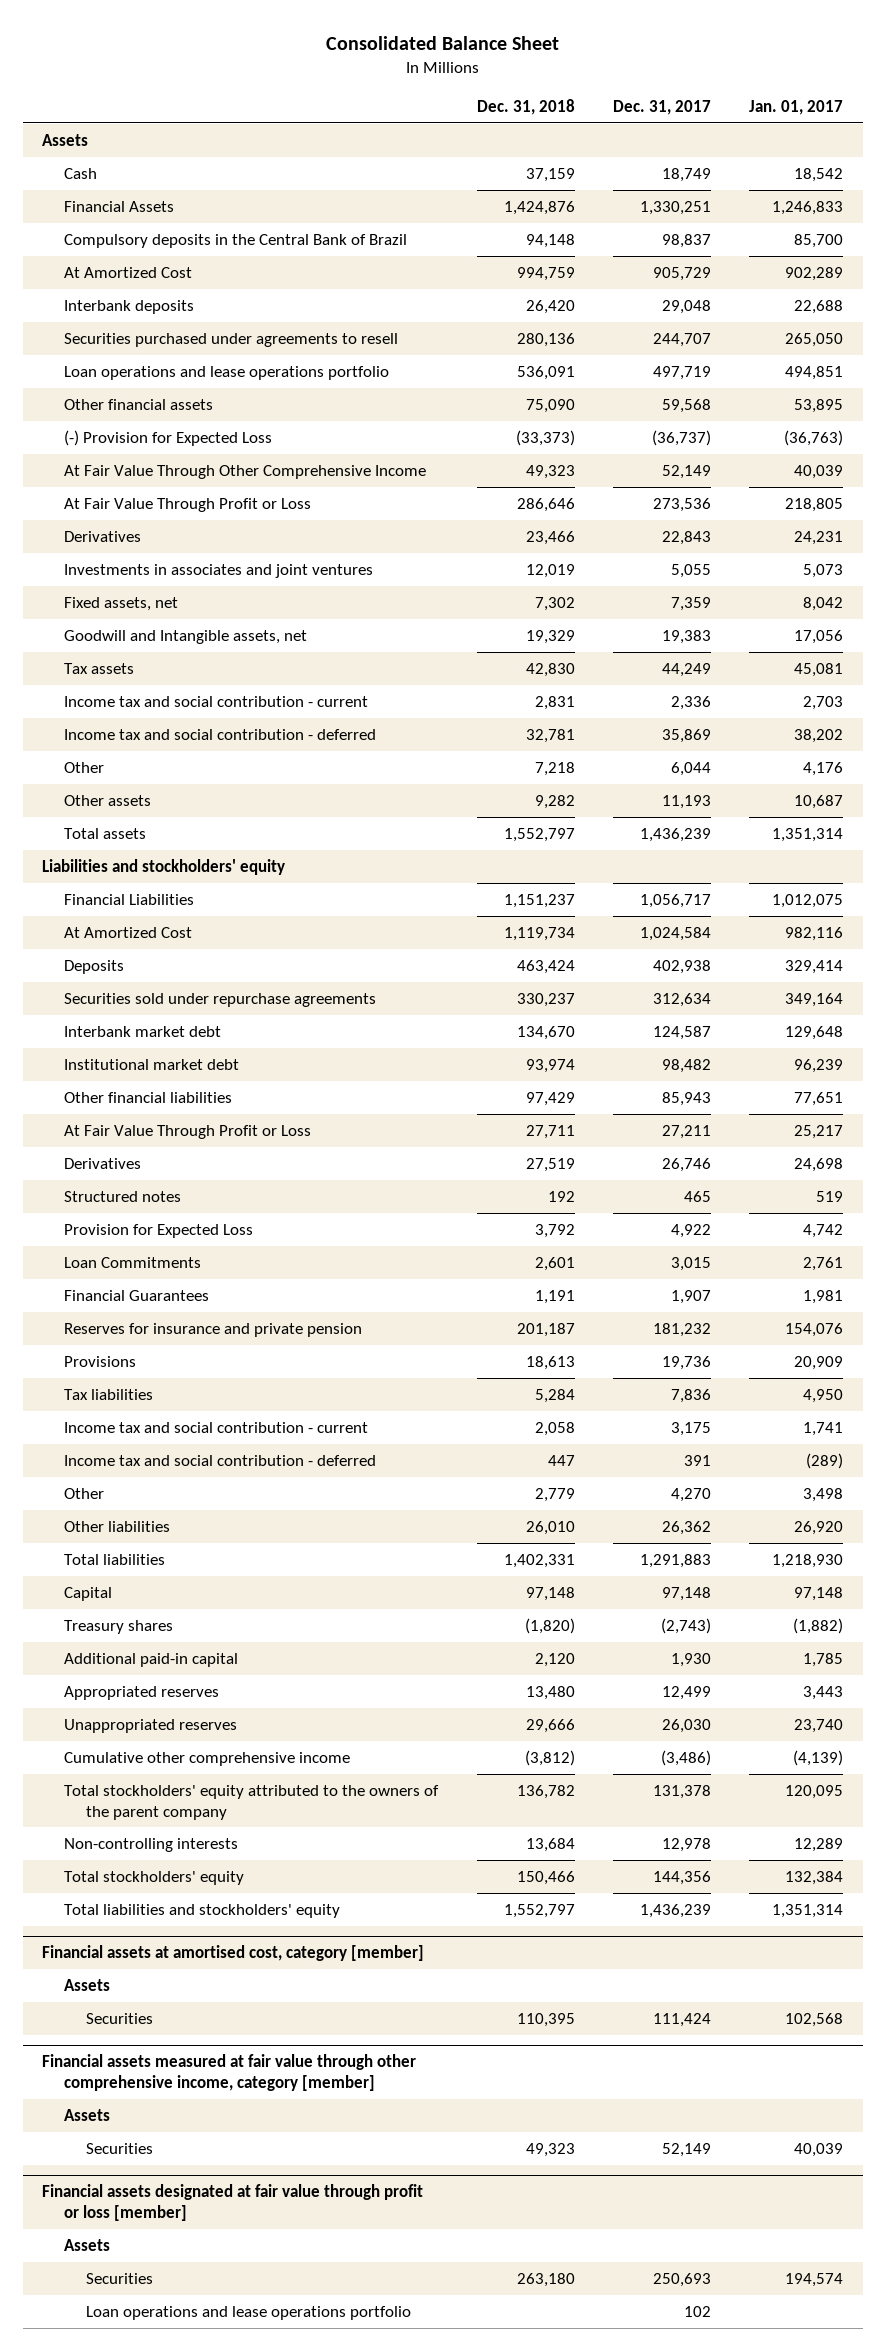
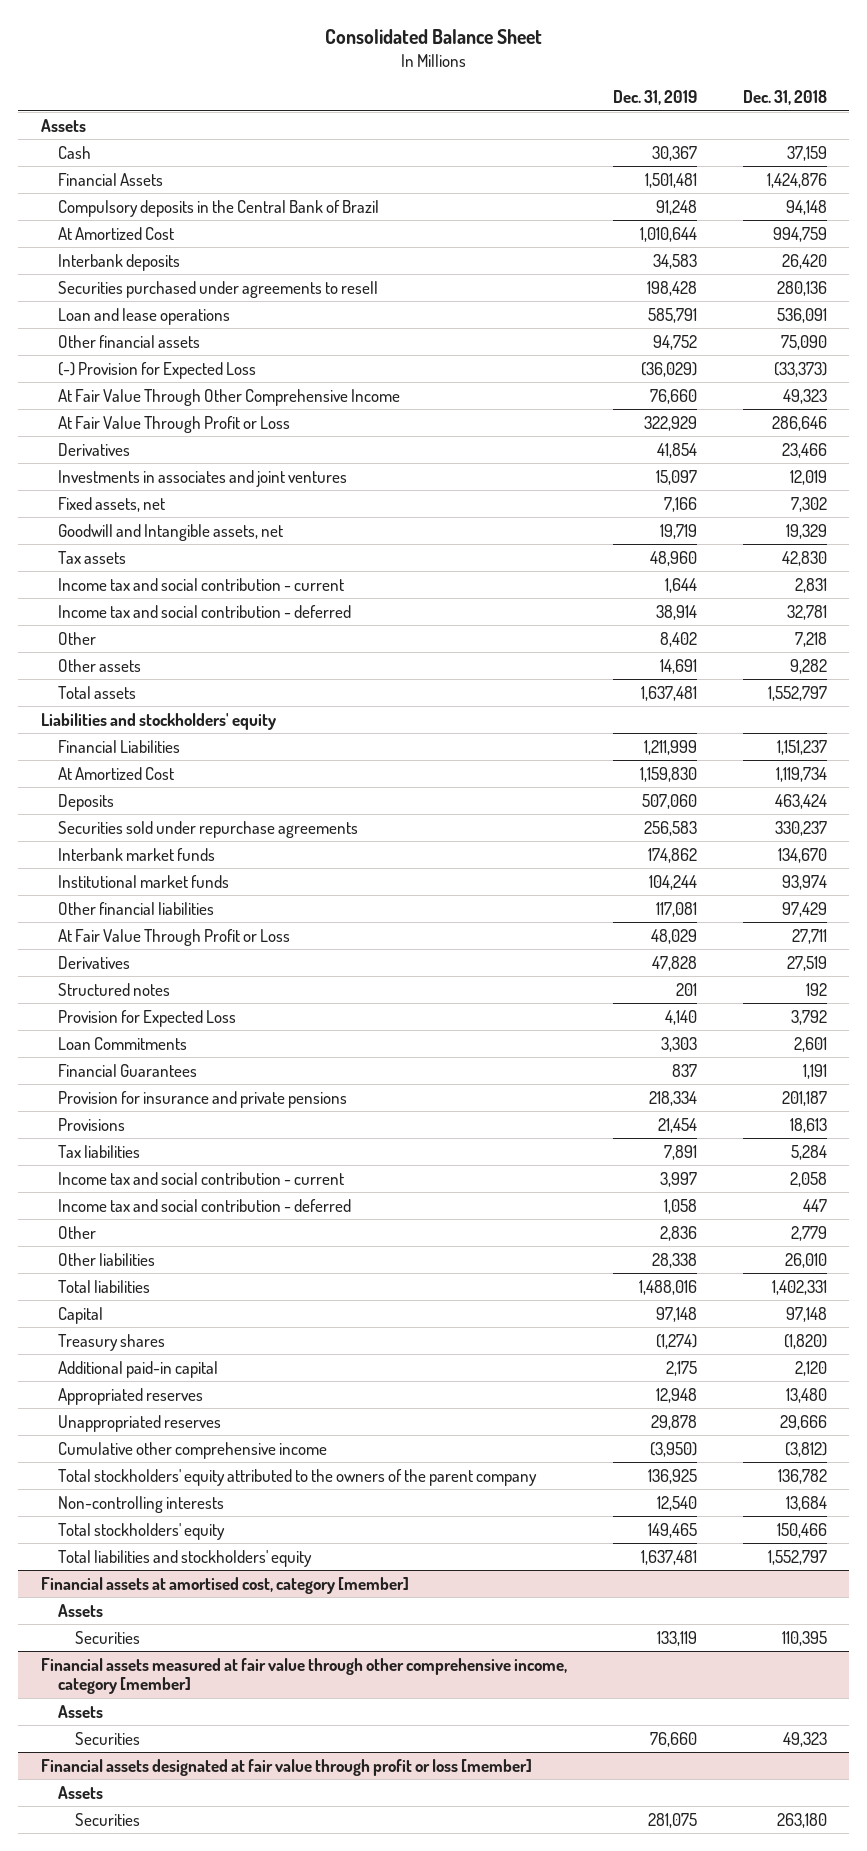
[613,99,712,115] Dec. 31, 2017 -> none
[749,99,844,115] Jan. 01, 2017 -> none
none -> [612,90,697,106] Dec. 31, 2019
[64,365,390,380] Loan operations and lease operations portfolio -> [57,307,230,325] Loan and lease operations
[64,1025,222,1037] Interbank market debt -> [57,847,215,861] Interbank market funds
[64,1058,240,1070] Institutional market debt -> [57,874,229,888] Institutional market funds
[64,1322,363,1337] Reserves for insurance and private pension -> [57,1090,347,1108] Provision for insurance and private pensions
[86,2305,412,2320] Loan operations and lease operations portfolio -> none

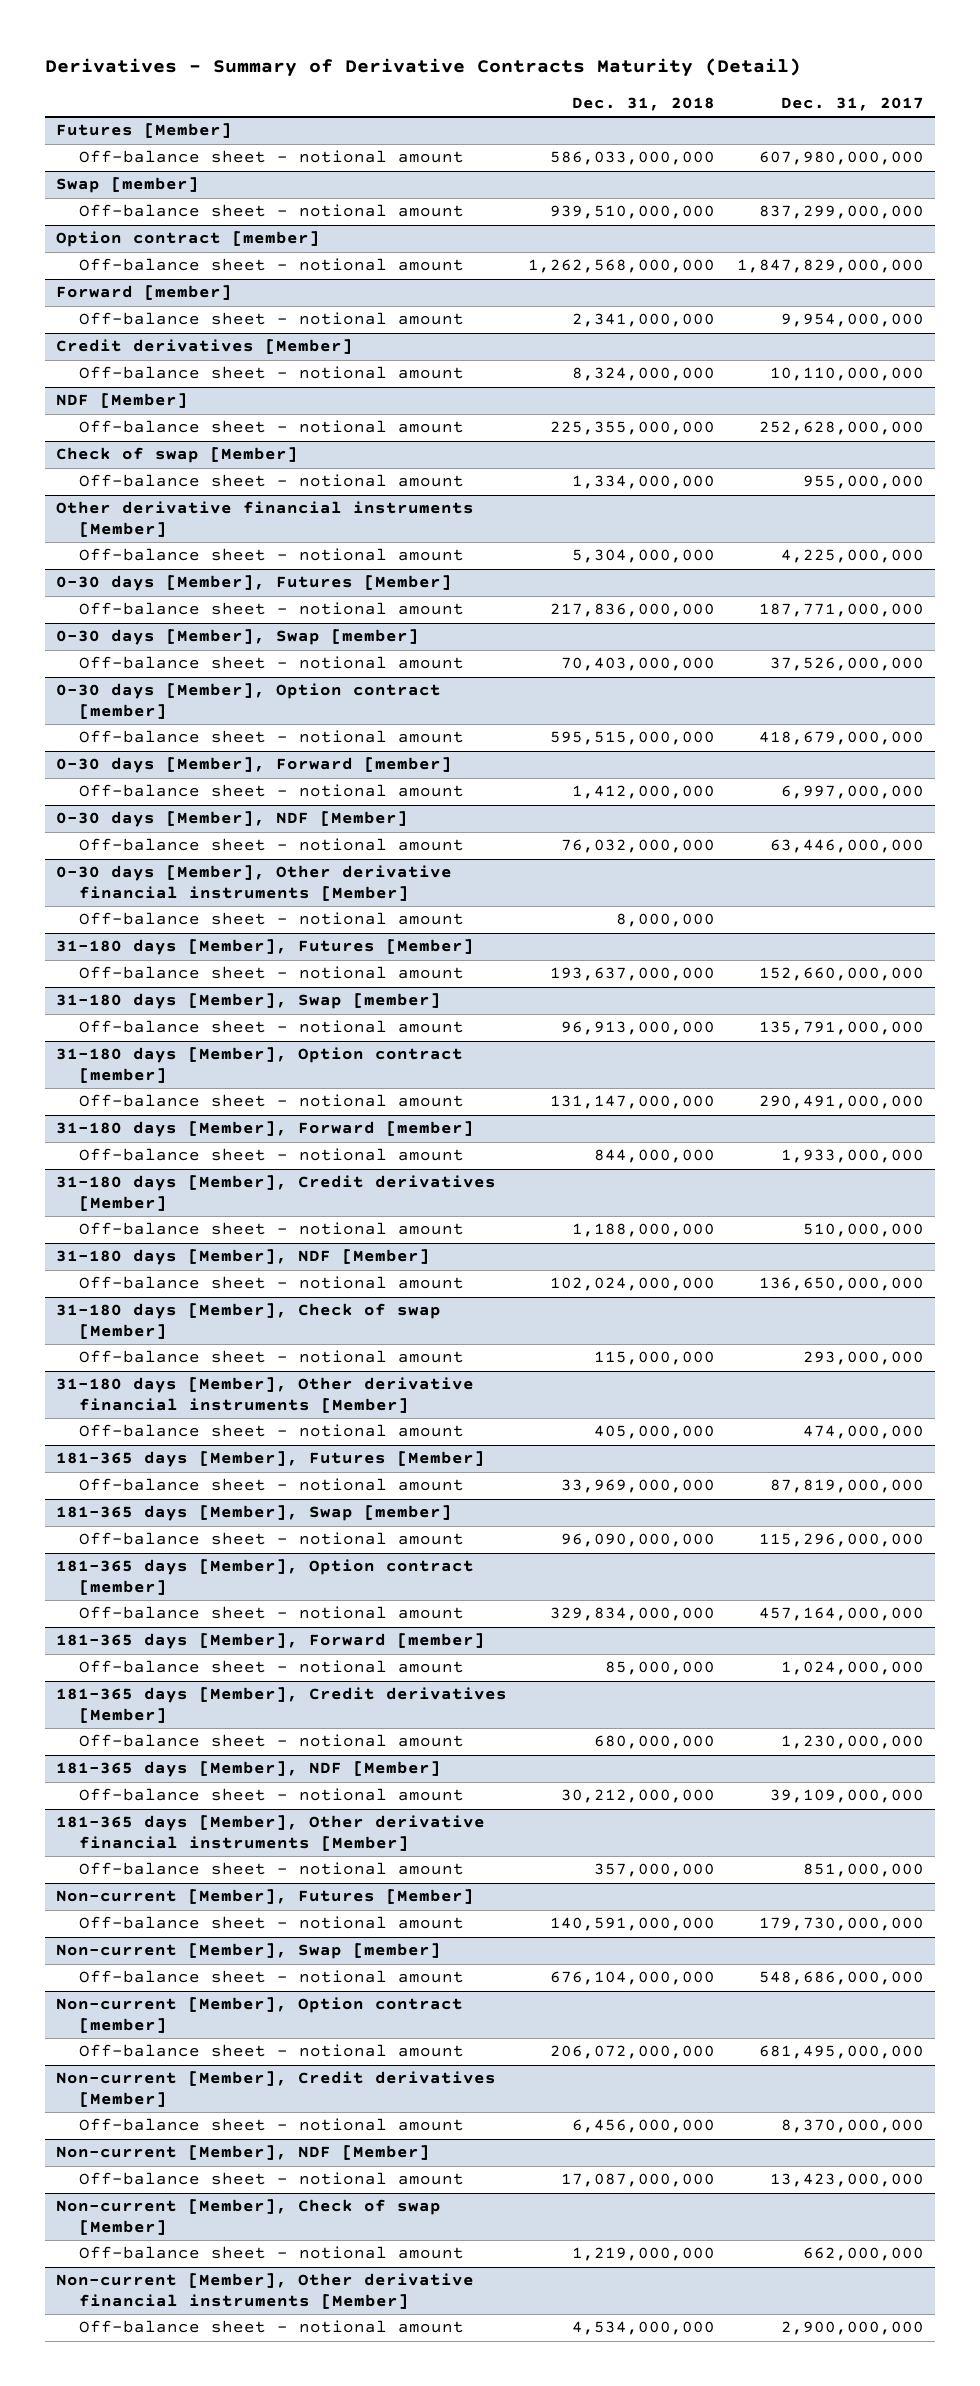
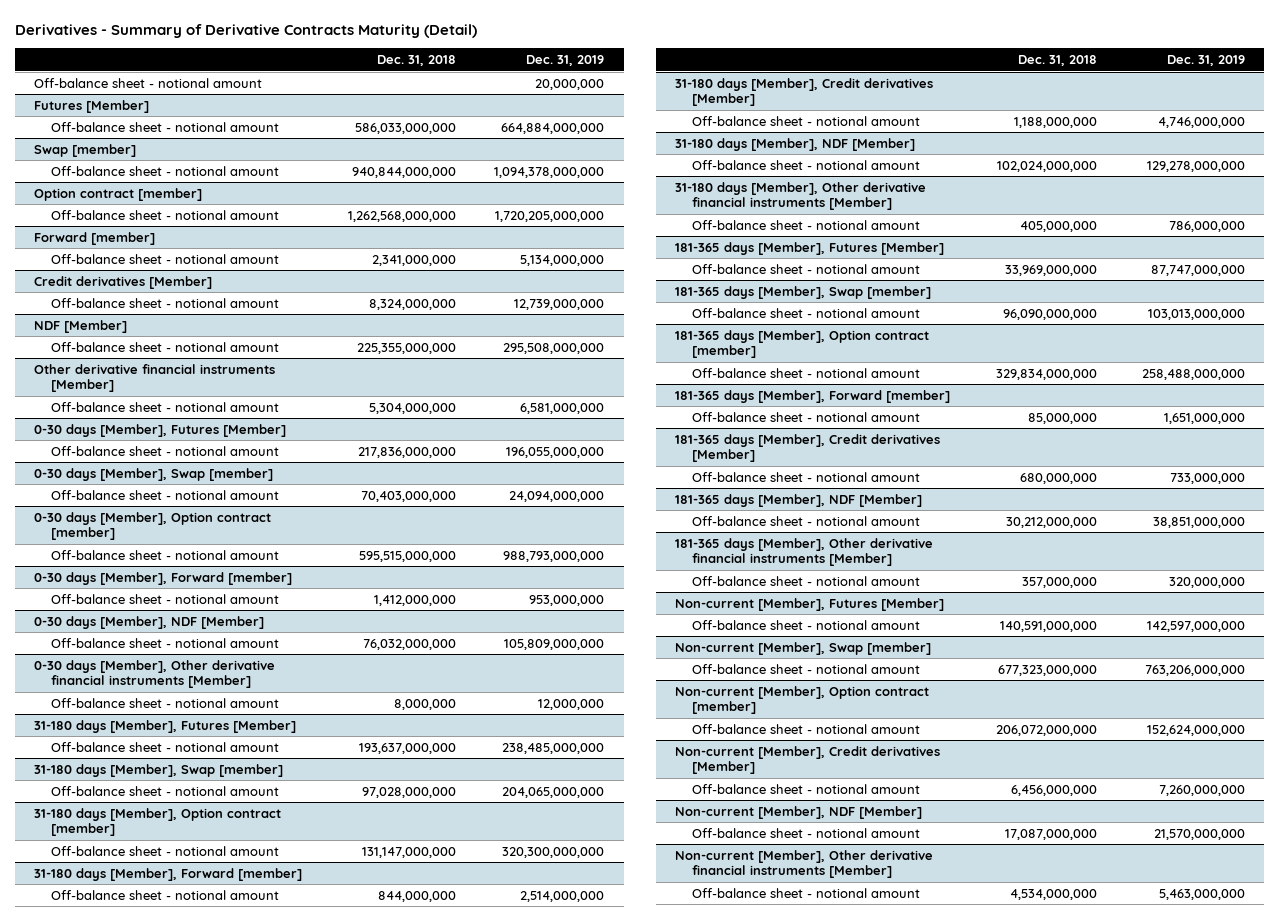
[780,97,924,112] Dec. 31, 2017 -> none
none -> [526,55,605,67] Dec. 31, 2019
none -> [34,77,263,88] Off-balance sheet - notional amount
[550,205,716,220] 939,510,000,000 -> [351,166,456,178] 940,844,000,000
[55,447,298,464] Check of swap [Member] -> none
[78,474,464,488] Off-balance sheet - notional amount -> none
[561,1021,716,1036] 96,913,000,000 -> [361,786,456,798] 97,028,000,000
[55,1303,441,1340] 31-180 days [Member], Check of swap [Member] -> none
[78,1350,464,1364] Off-balance sheet - notional amount -> none
[550,1971,716,1986] 676,104,000,000 -> [997,664,1097,676] 677,323,000,000
[55,2199,441,2236] Non-current [Member], Check of swap [Member] -> none
[78,2246,464,2260] Off-balance sheet - notional amount -> none

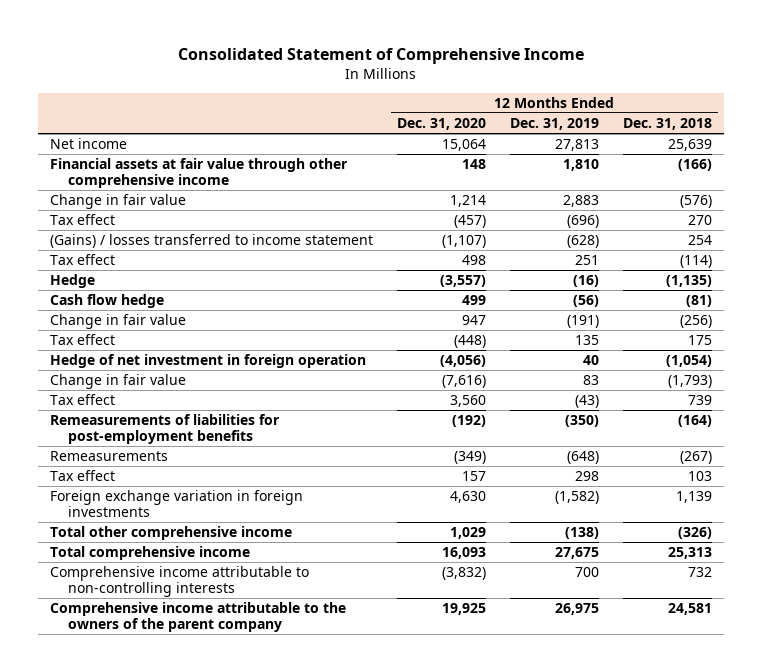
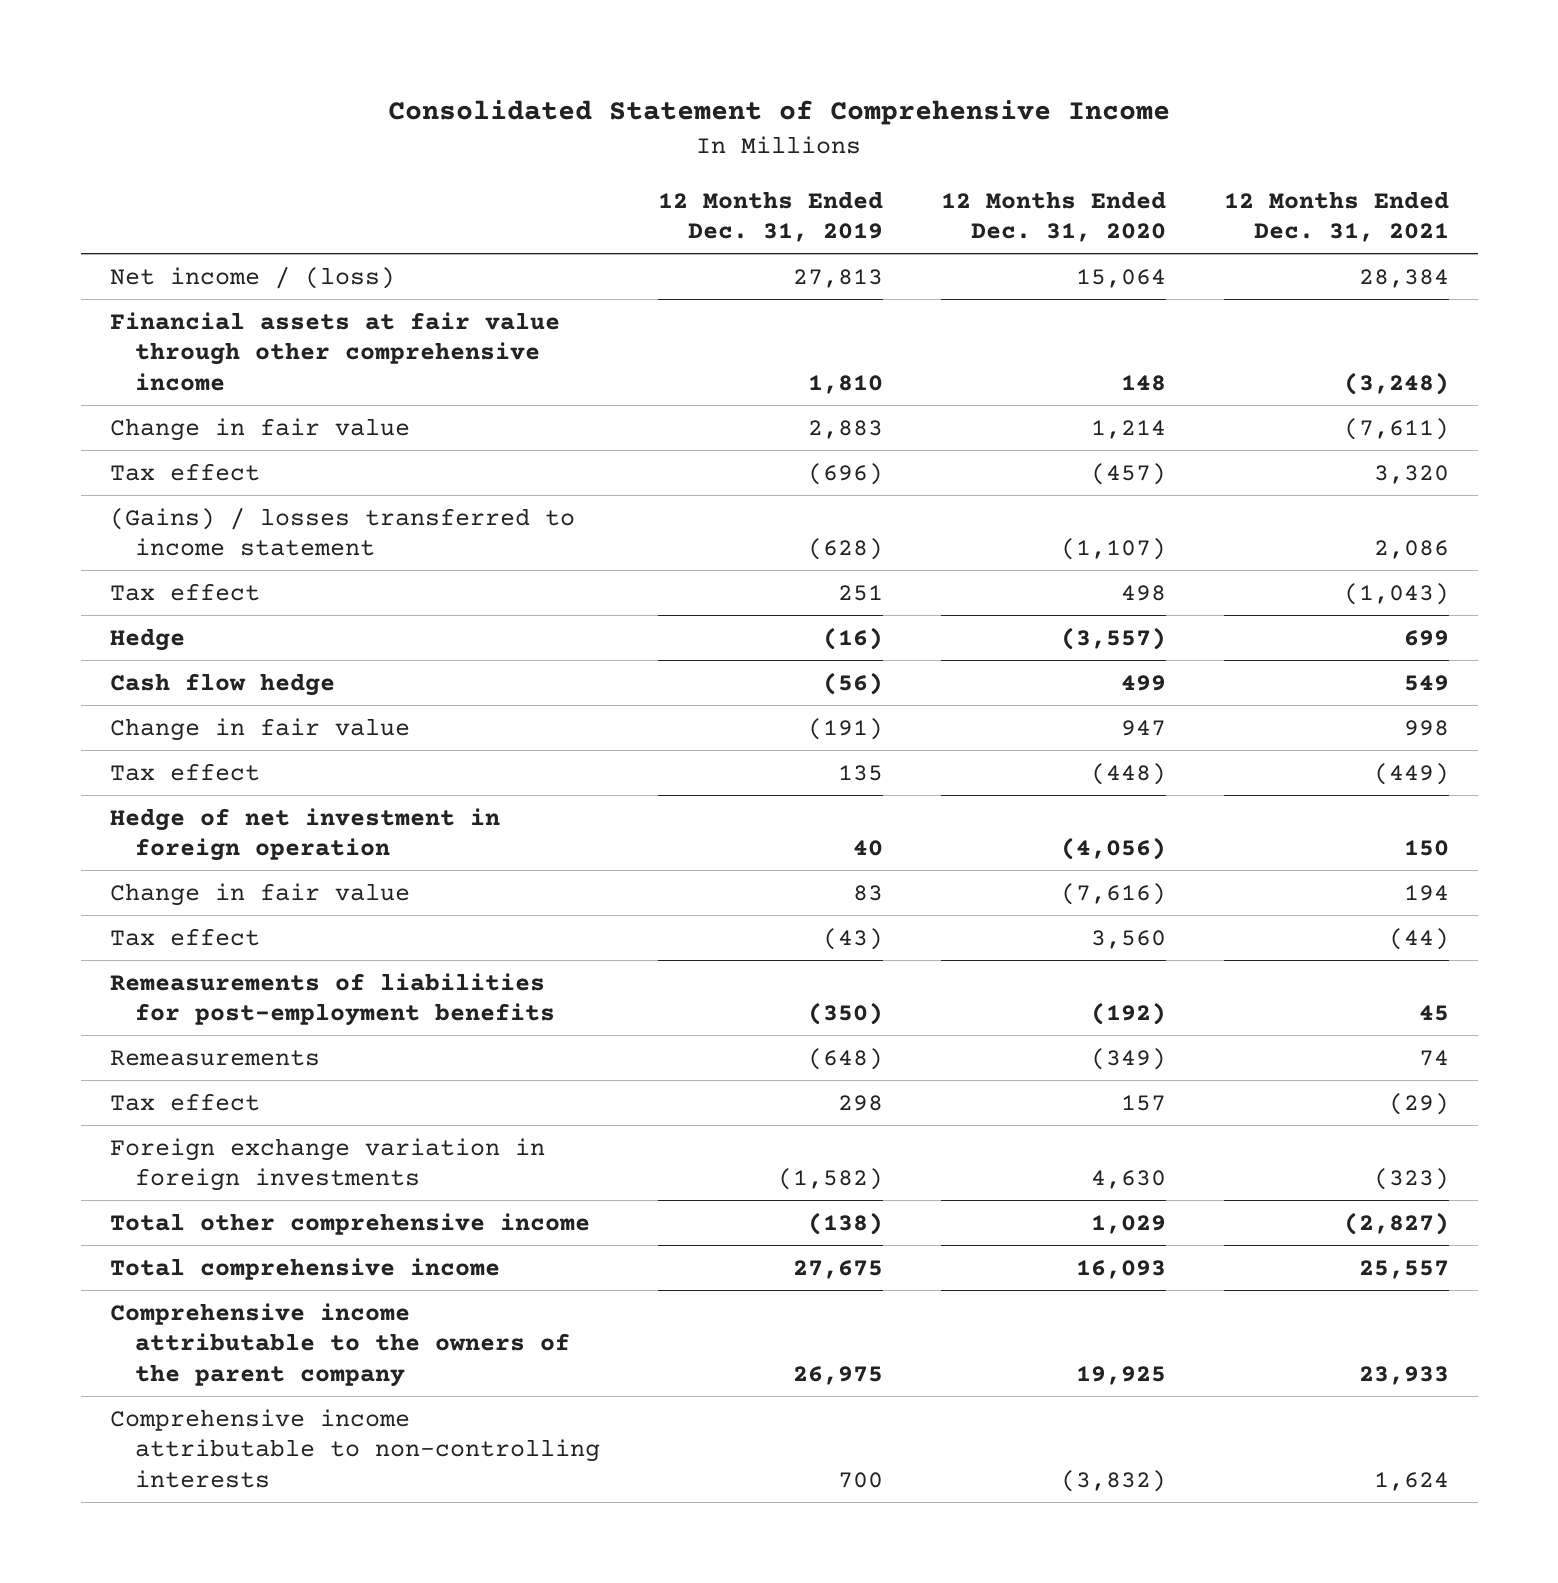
[622,118,712,131] Dec. 31, 2018 -> none
none -> [1223,190,1449,243] 12 Months Ended Dec. 31, 2021
[50,138,128,150] Net income -> [109,265,395,289] Net income / (loss)
[50,566,310,598] Comprehensive income attributable to non-controlling interests -> [109,1408,600,1488] Comprehensive income attributable to non-controlling interests

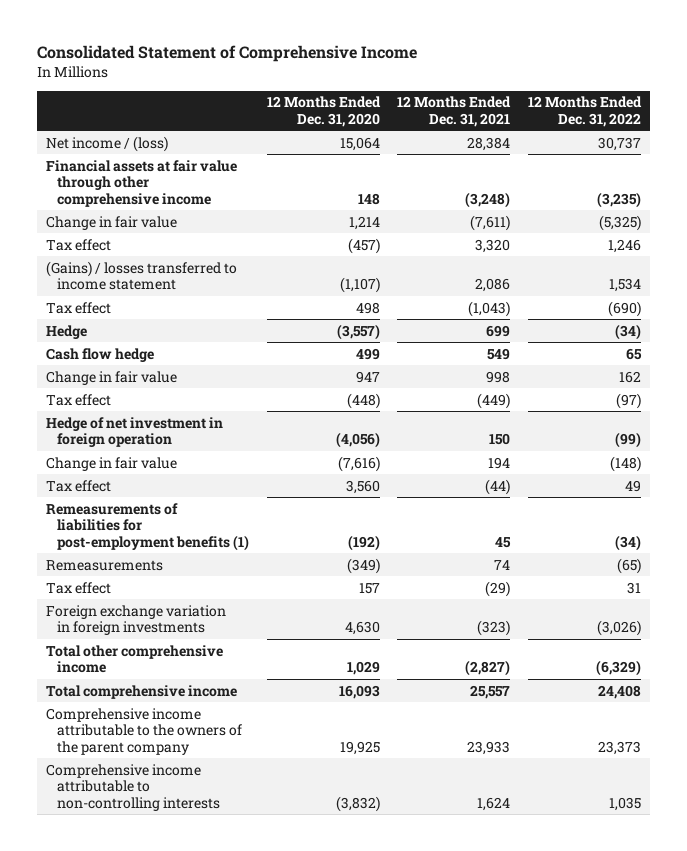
[657,190,883,243] 12 Months Ended Dec. 31, 2019 -> none
none -> [528,96,643,127] 12 Months Ended Dec. 31, 2022
[109,972,555,1027] Remeasurements of liabilities for post-employment benefits -> [45,502,249,551] Remeasurements of liabilities for post-employment benefits (1)

